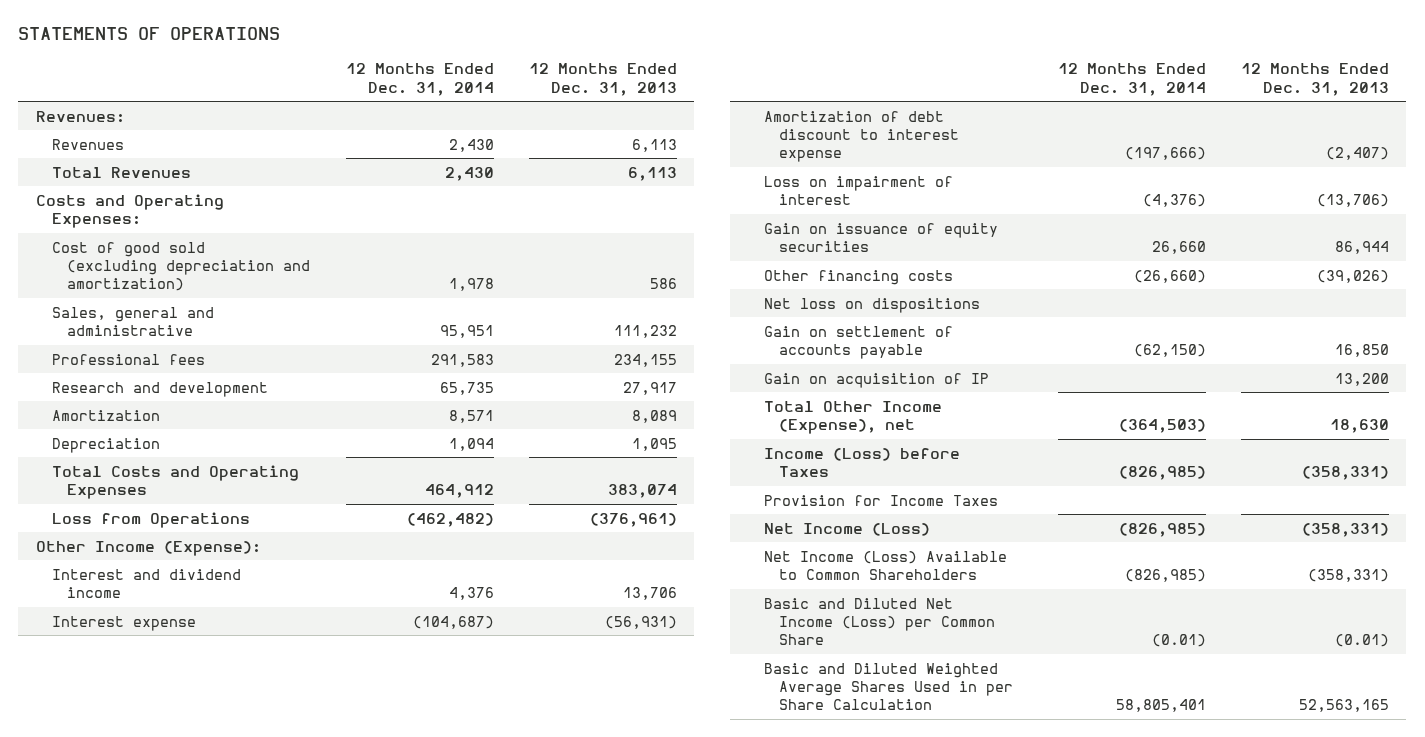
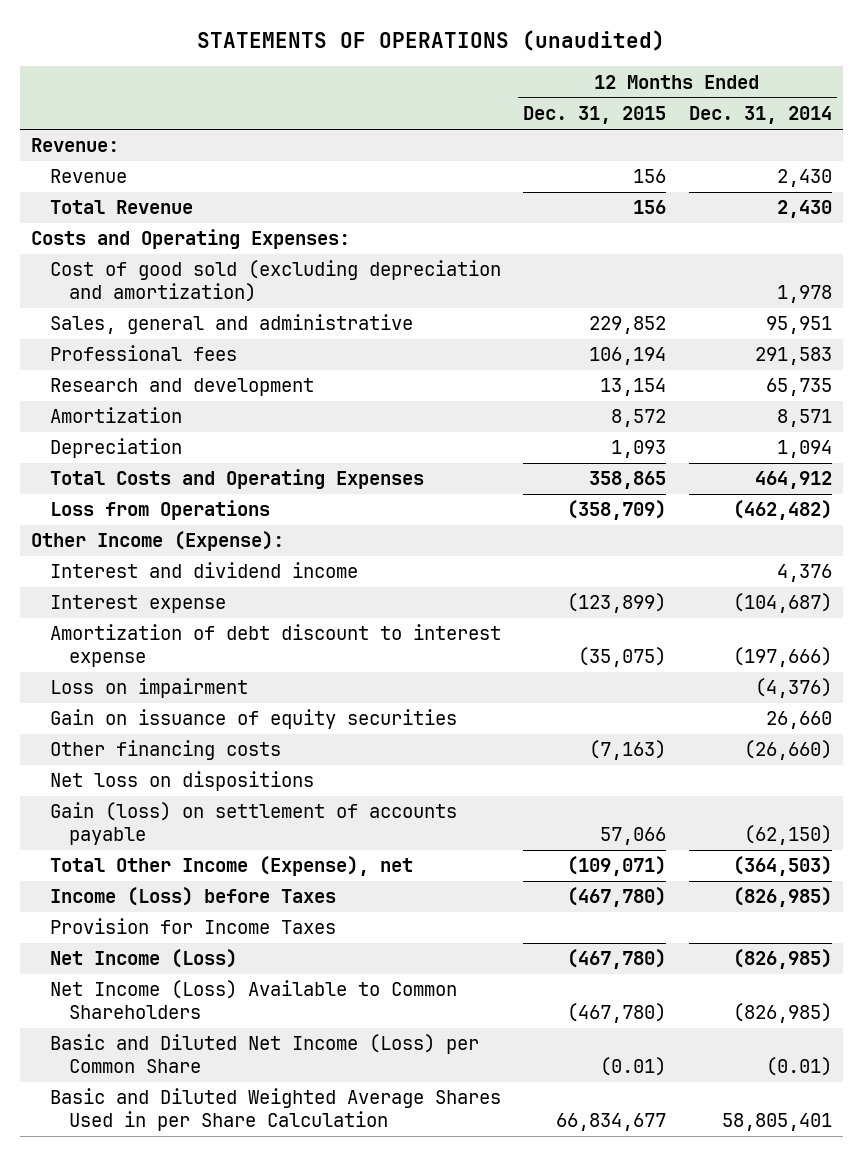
[18,27,281,41] STATEMENTS OF OPERATIONS -> [197,30,666,52] STATEMENTS OF OPERATIONS (unaudited)
[528,63,677,96] 12 Months Ended Dec. 31, 2013 -> none
none -> [523,106,667,125] Dec. 31, 2015
[35,110,125,123] Revenues: -> [30,138,119,153] Revenue:
[51,138,124,150] Revenues -> [49,169,127,184] Revenue
[51,166,191,178] Total Revenues -> [49,200,193,215] Total Revenue
[763,175,953,205] Loss on impairment of interest -> [49,678,248,699] Loss on impairment
[763,372,989,388] Gain on acquisition of IP -> none
[763,325,953,359] Gain on settlement of accounts payable -> [49,802,457,846] Gain (loss) on settlement of accounts payable

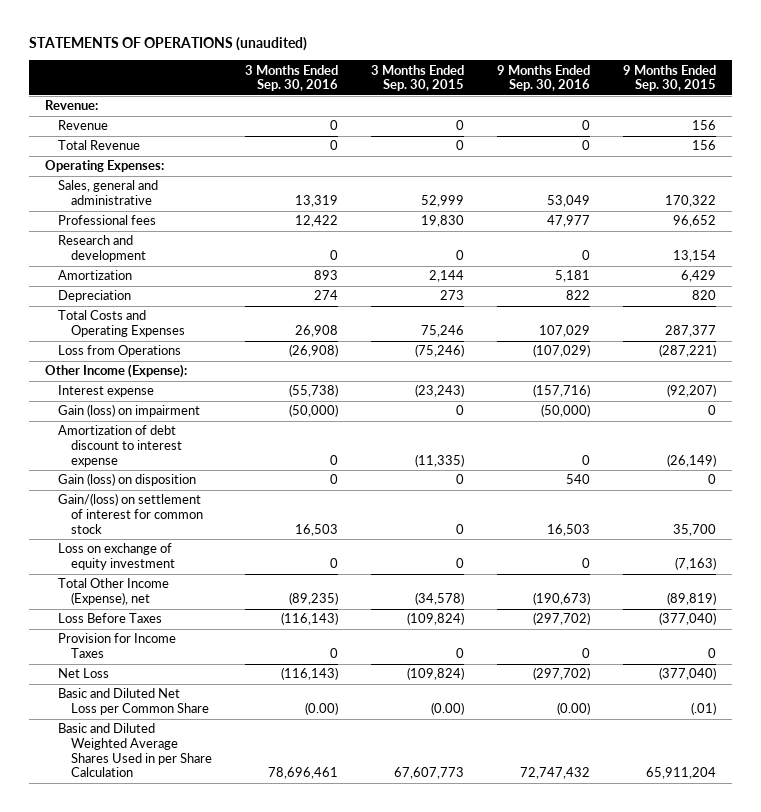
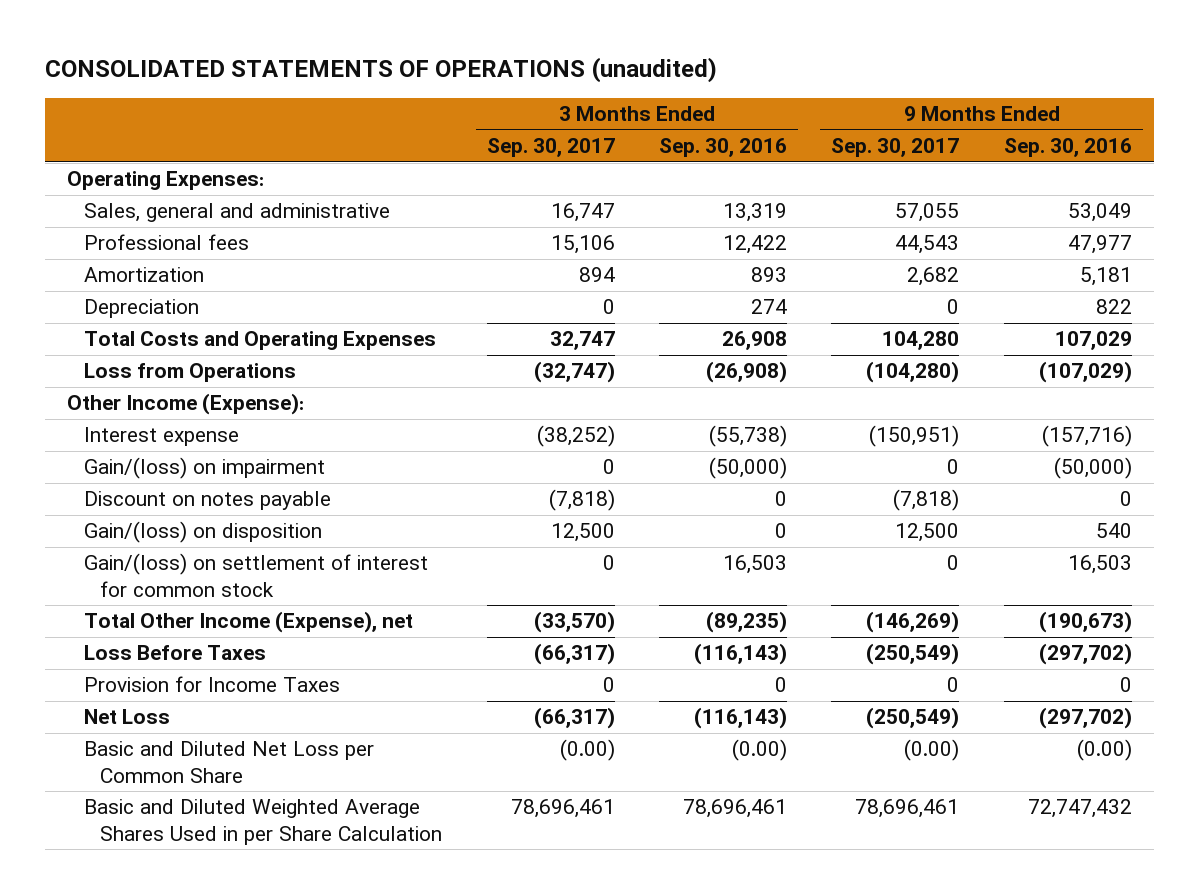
[28,36,307,51] STATEMENTS OF OPERATIONS (unaudited) -> [44,57,717,84] CONSOLIDATED STATEMENTS OF OPERATIONS (unaudited)
[370,64,464,92] 3 Months Ended Sep. 30, 2015 -> none
[622,64,716,92] 9 Months Ended Sep. 30, 2015 -> none
none -> [486,138,615,158] Sep. 30, 2017
none -> [831,138,960,158] Sep. 30, 2017
[45,100,99,111] Revenue: -> none
[58,120,109,131] Revenue -> none
[58,140,141,151] Total Revenue -> none
[58,235,147,263] Research and development -> none
[58,404,201,418] Gain (loss) on impairment -> [83,457,325,480] Gain/(loss) on impairment
[58,425,183,467] Amortization of debt discount to interest expense -> [83,491,331,511] Discount on notes payable
[58,473,197,487] Gain (loss) on disposition -> [83,521,322,544] Gain/(loss) on disposition
[58,543,176,571] Loss on exchange of equity investment -> none

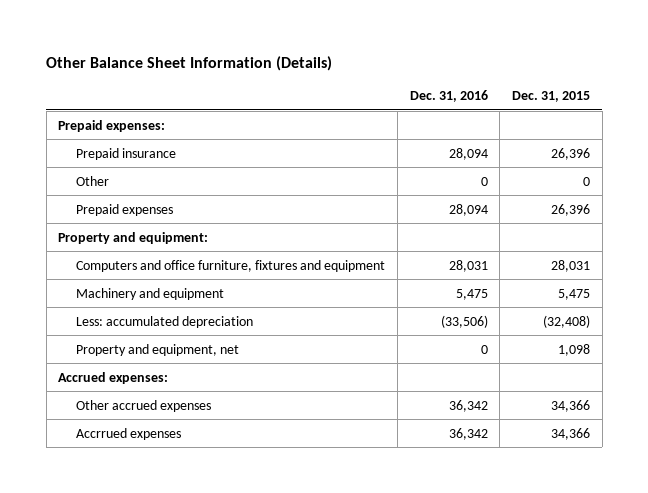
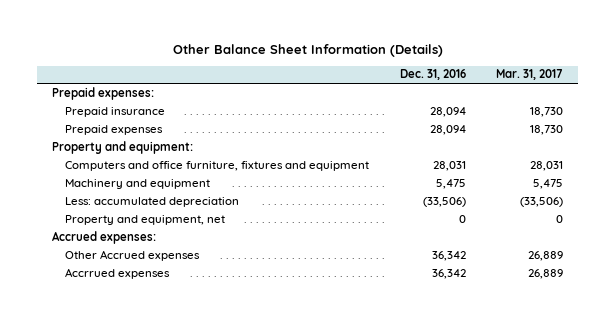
[511,91,590,103] Dec. 31, 2015 -> none
none -> [496,69,564,81] Mar. 31, 2017
[76,175,110,186] Other -> none
[76,399,212,412] Other accrued expenses -> [65,249,201,261] Other Accrued expenses

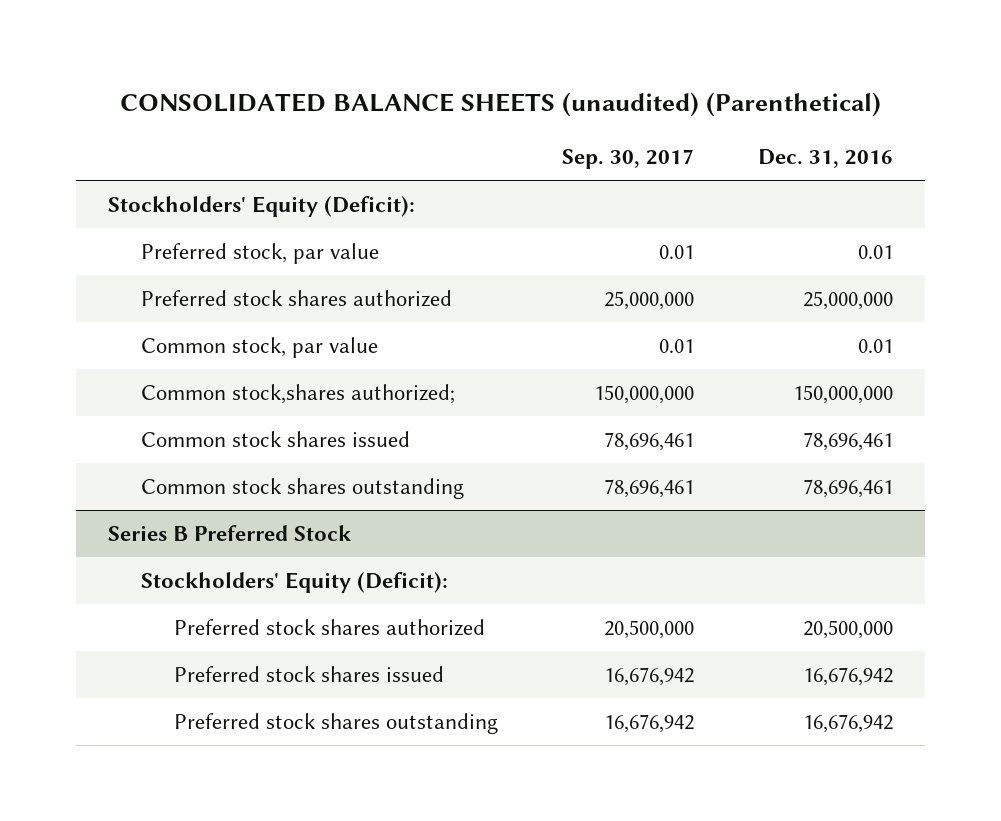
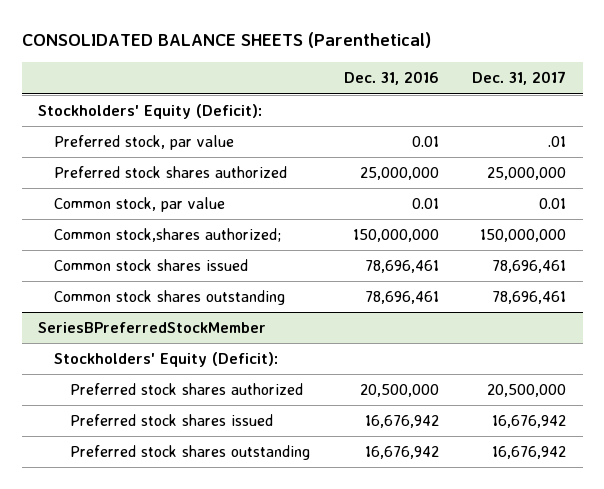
[119,92,881,118] CONSOLIDATED BALANCE SHEETS (unaudited) (Parenthetical) -> [21,32,431,49] CONSOLIDATED BALANCE SHEETS (Parenthetical)
[562,149,695,170] Sep. 30, 2017 -> none
none -> [471,71,566,86] Dec. 31, 2017
[108,524,352,541] Series B Preferred Stock -> [38,322,267,334] SeriesBPreferredStockMember

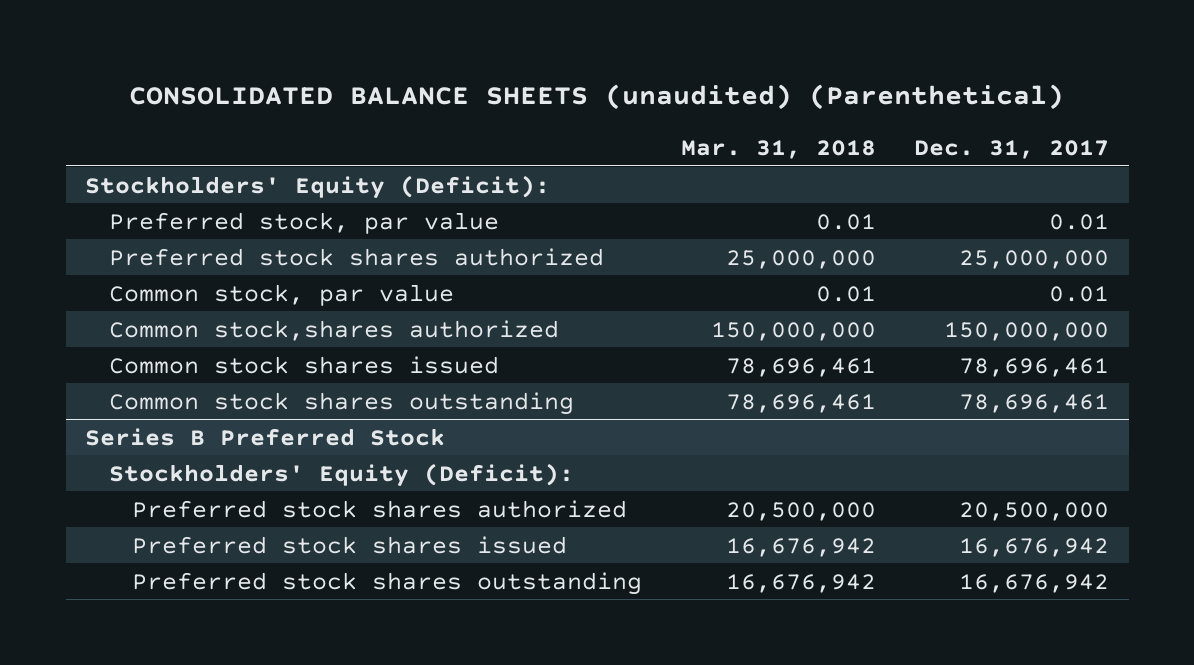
[21,32,431,49] CONSOLIDATED BALANCE SHEETS (Parenthetical) -> [129,84,1065,111] CONSOLIDATED BALANCE SHEETS (unaudited) (Parenthetical)
[343,71,439,86] Dec. 31, 2016 -> none
none -> [680,139,876,159] Mar. 31, 2018
[547,136,566,148] .01 -> [1049,213,1110,230] 0.01
[54,228,282,243] Common stock,shares authorized; -> [108,319,559,341] Common stock,shares authorized
[38,322,267,334] SeriesBPreferredStockMember -> [85,427,446,446] Series B Preferred Stock

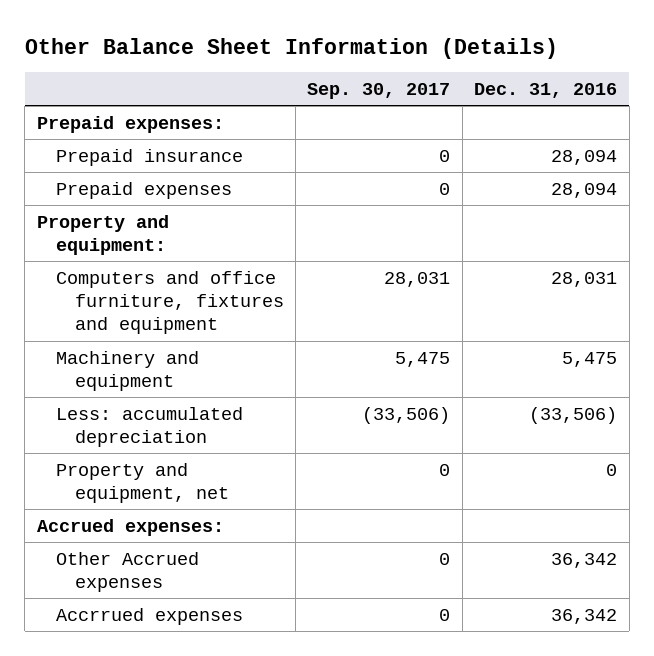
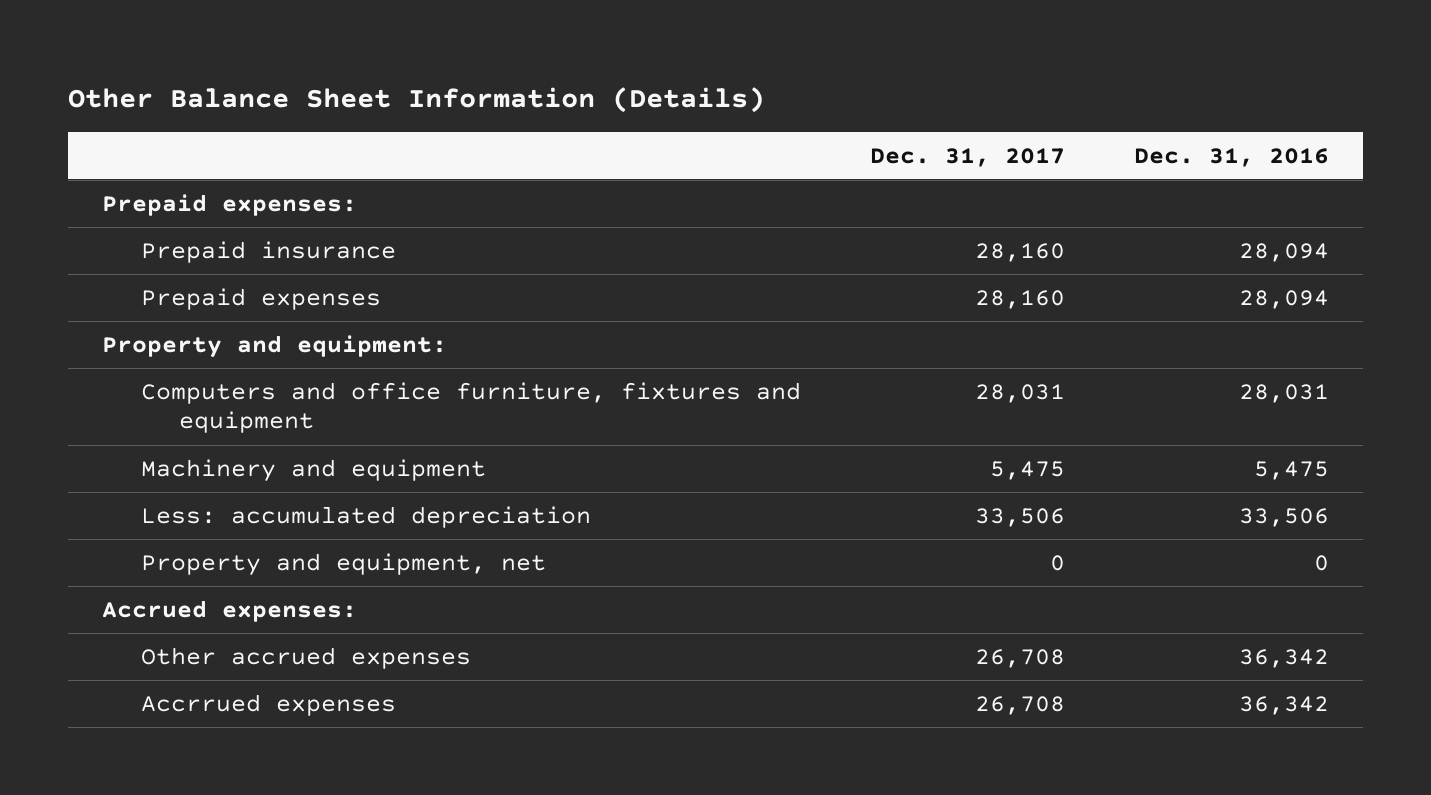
[307,82,451,99] Sep. 30, 2017 -> none
none -> [869,147,1065,167] Dec. 31, 2017
[529,406,618,424] (33,506) -> [1238,507,1329,527] 33,506
[55,551,199,592] Other Accrued expenses -> [140,646,471,669] Other accrued expenses

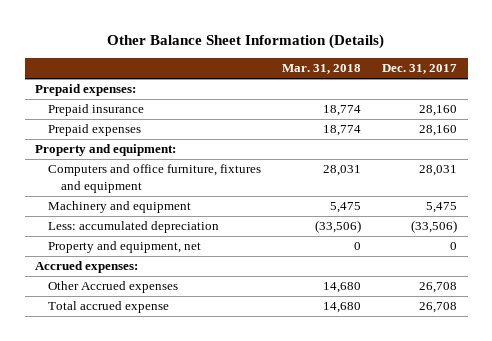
[1133,147,1329,167] Dec. 31, 2016 -> none
none -> [282,64,362,75] Mar. 31, 2018
[974,507,1065,527] 33,506 -> [411,220,458,234] (33,506)
[140,646,471,669] Other accrued expenses -> [48,281,179,294] Other Accrued expenses
[140,693,396,716] Accrrued expenses -> [48,301,170,314] Total accrued expense

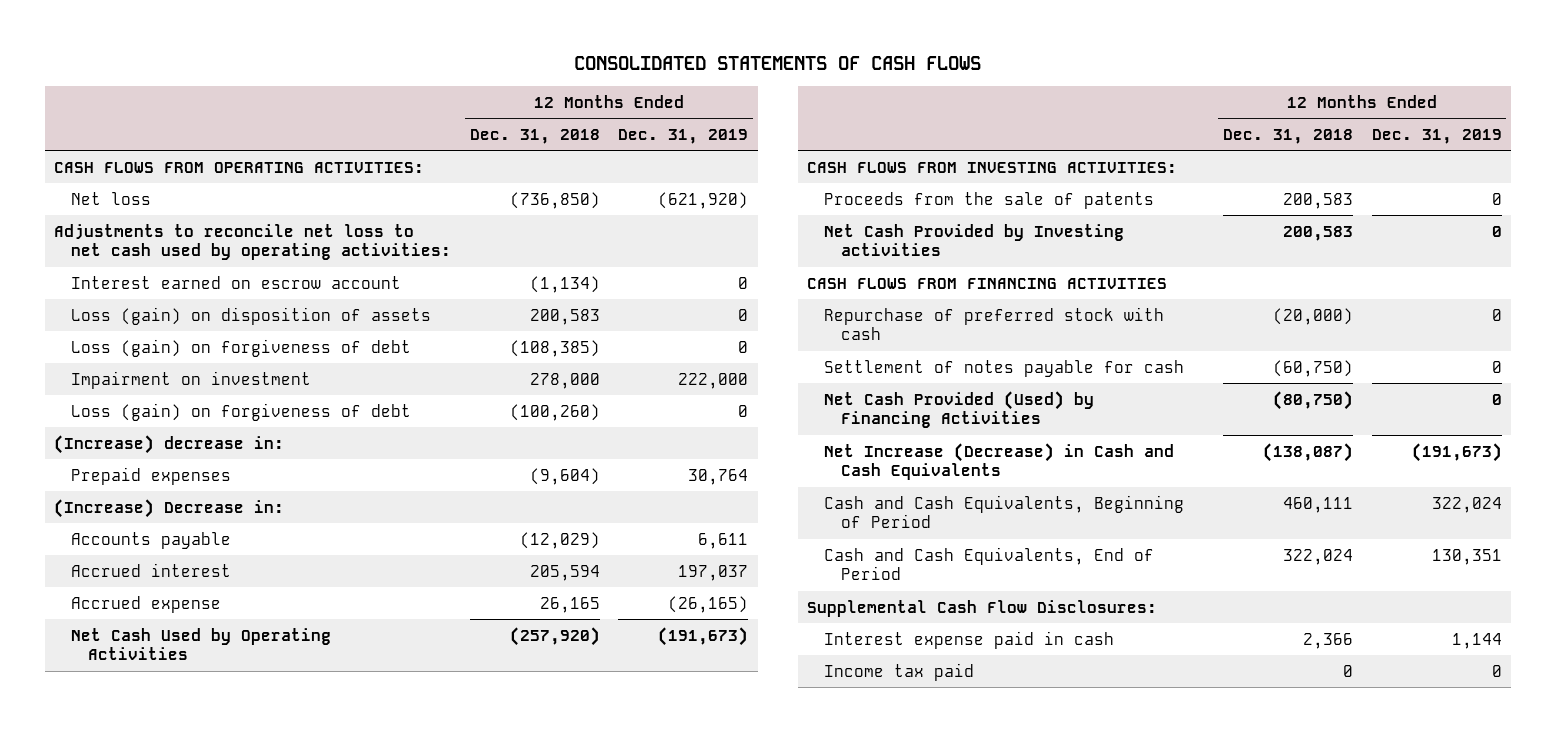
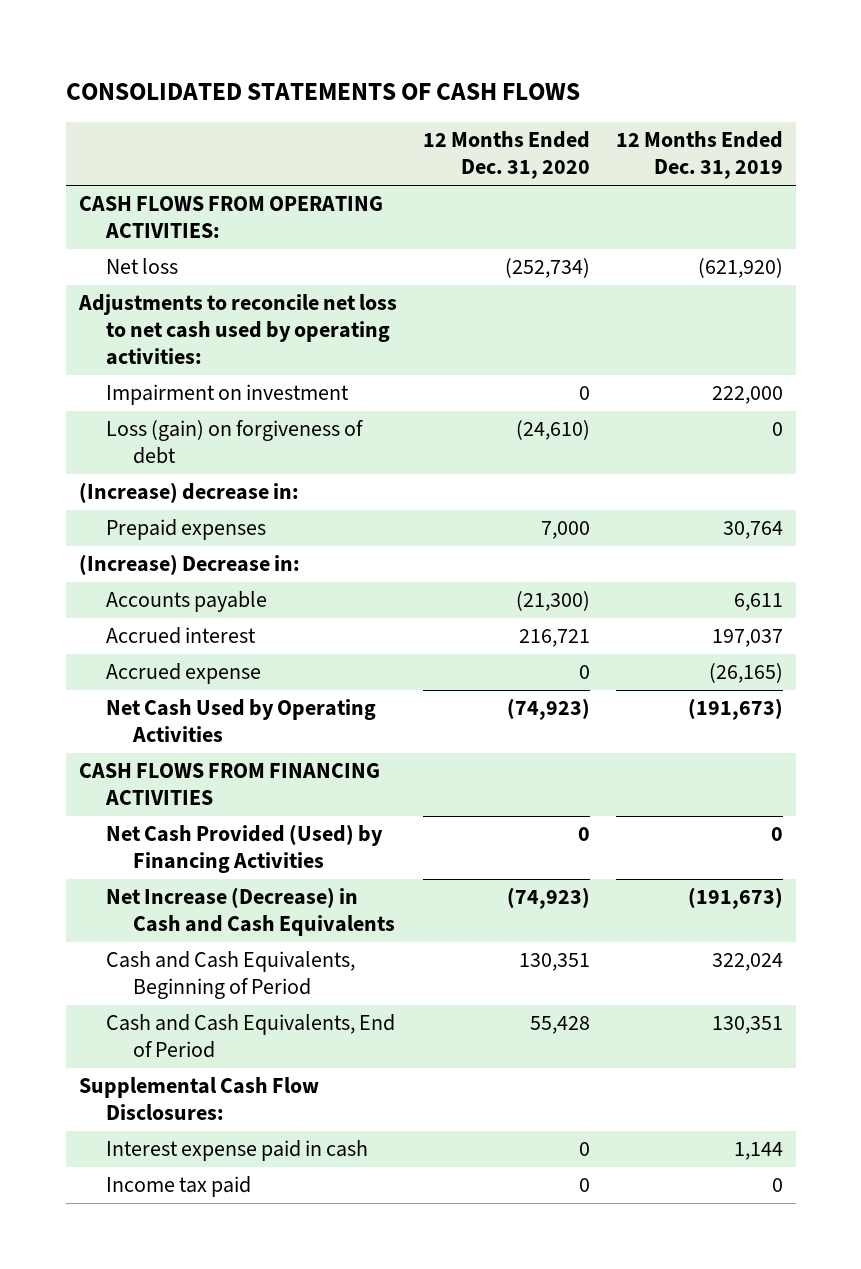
[469,128,600,144] Dec. 31, 2018 -> none
none -> [422,131,590,180] 12 Months Ended Dec. 31, 2020
[71,275,402,289] Interest earned on escrow account -> none
[71,306,432,325] Loss (gain) on disposition of assets -> none
[71,338,412,357] Loss (gain) on forgiveness of debt -> none
[807,161,1178,173] CASH FLOWS FROM INVESTING ACTIVITIES: -> none
[824,191,1155,209] Proceeds from the sale of patents -> none
[824,223,1125,257] Net Cash Provided by Investing activities -> none
[824,306,1165,341] Repurchase of preferred stock with cash -> none
[824,359,1185,377] Settlement of notes payable for cash -> none

